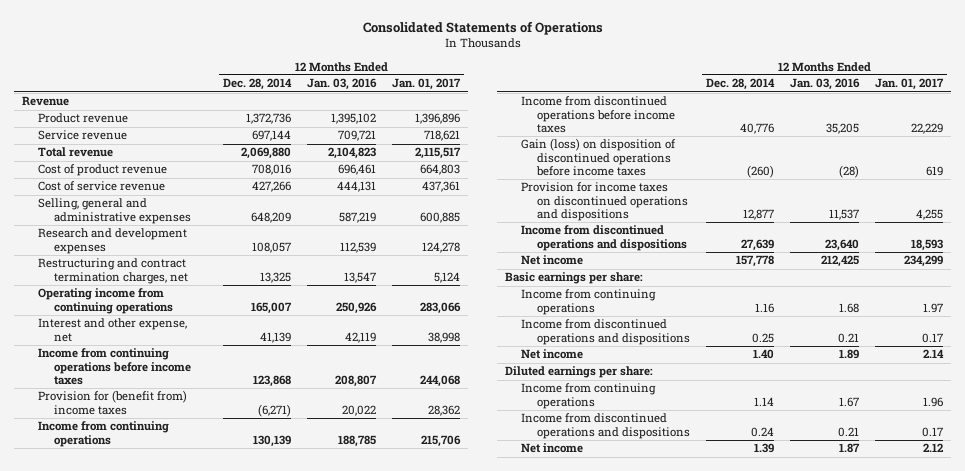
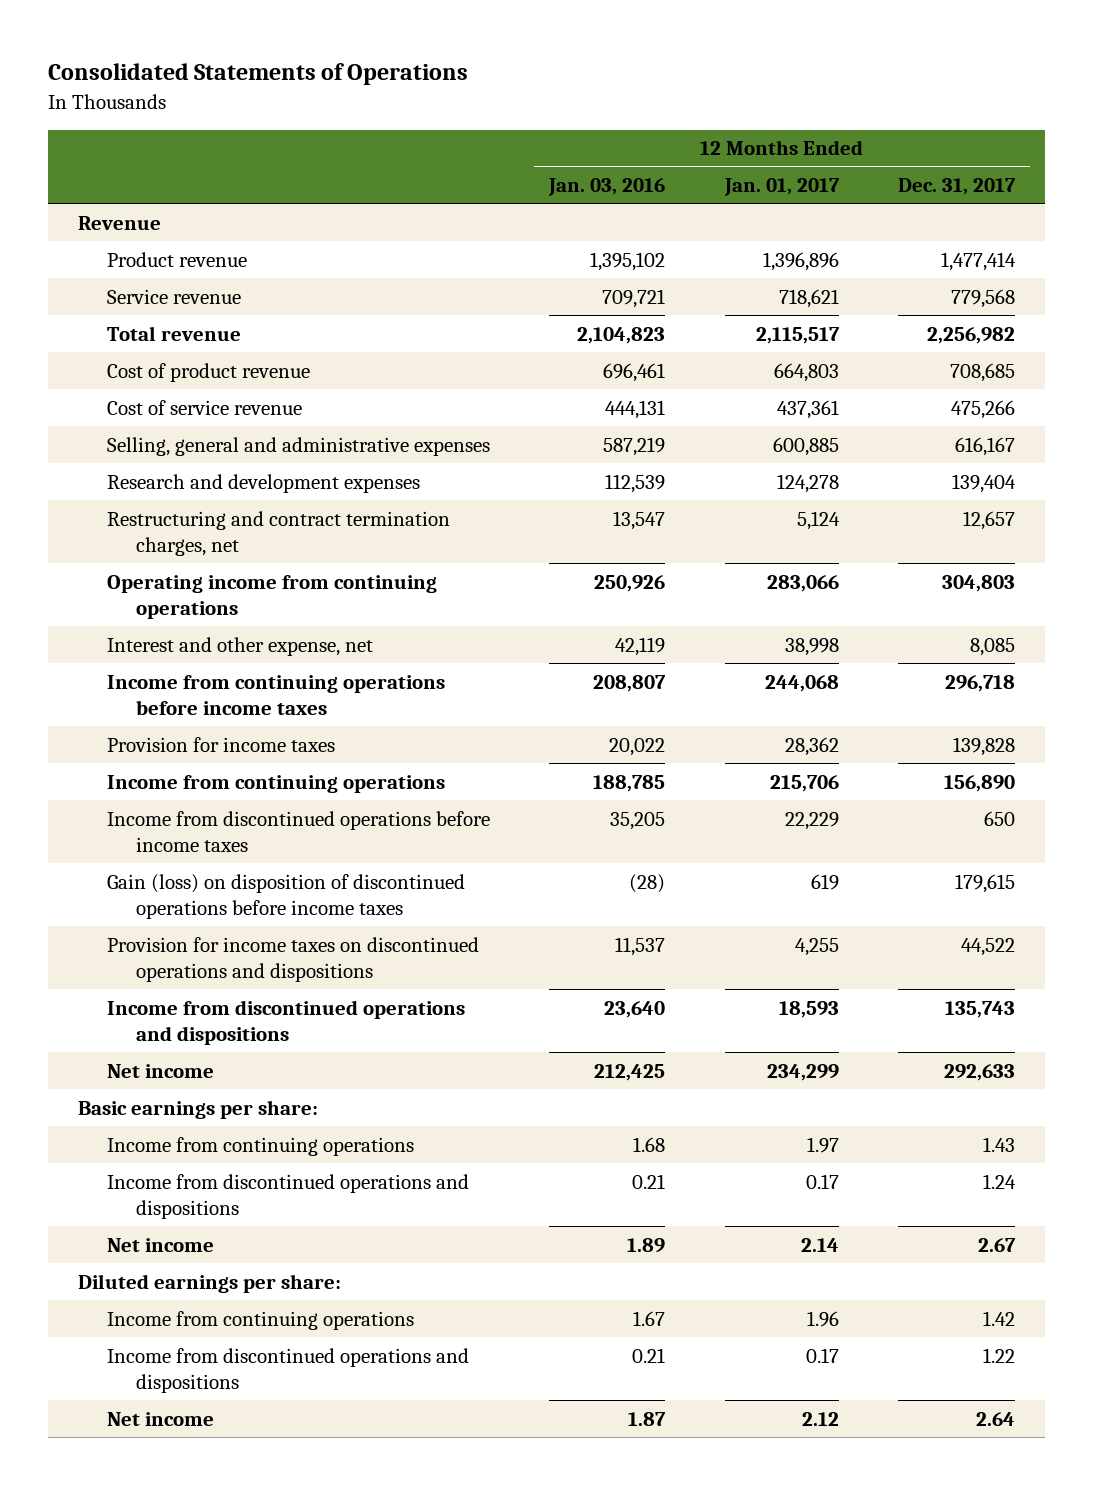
[222,78,292,91] Dec. 28, 2014 -> none
none -> [898,178,1017,196] Dec. 31, 2017
[37,390,187,415] Provision for (benefit from) income taxes -> [106,736,335,752] Provision for income taxes

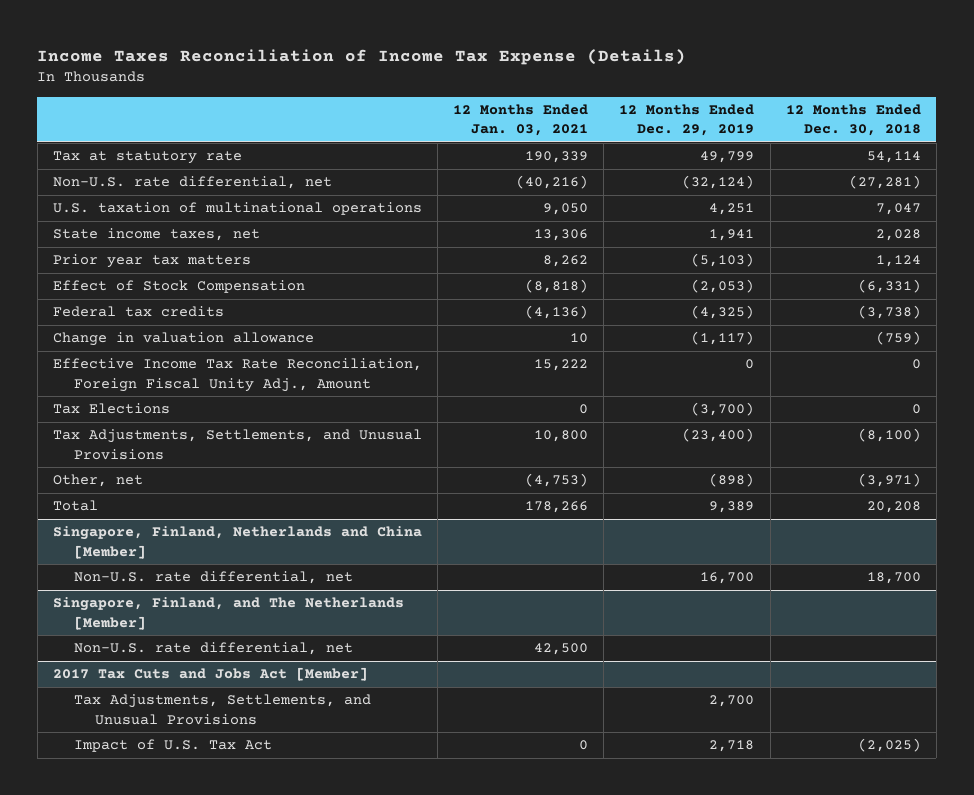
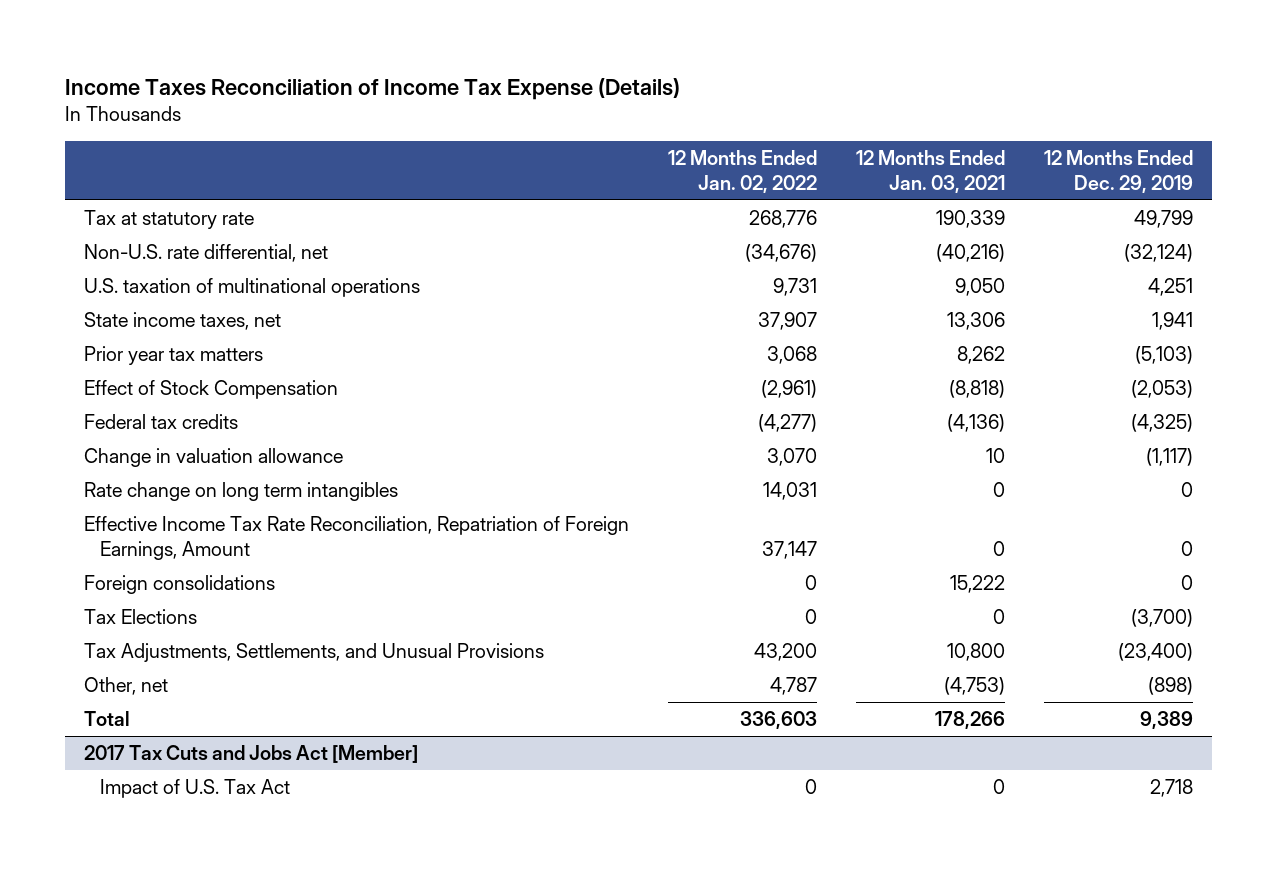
[785,104,921,137] 12 Months Ended Dec. 30, 2018 -> none
none -> [668,149,818,193] 12 Months Ended Jan. 02, 2022
none -> [84,482,399,502] Rate change on long term intangibles
none -> [84,516,630,561] Effective Income Tax Rate Reconciliation, Repatriation of Foreign Earnings, Amount
[52,358,422,392] Effective Income Tax Rate Reconciliation, Foreign Fiscal Unity Adj., Amount -> [84,575,276,595] Foreign consolidations
[52,526,422,559] Singapore, Finland, Netherlands and China [Member] -> none
[73,571,353,585] Non-U.S. rate differential, net -> none
[52,597,404,630] Singapore, Finland, and The Netherlands [Member] -> none
[73,642,353,656] Non-U.S. rate differential, net -> none
[73,694,371,725] Tax Adjustments, Settlements, and Unusual Provisions -> none

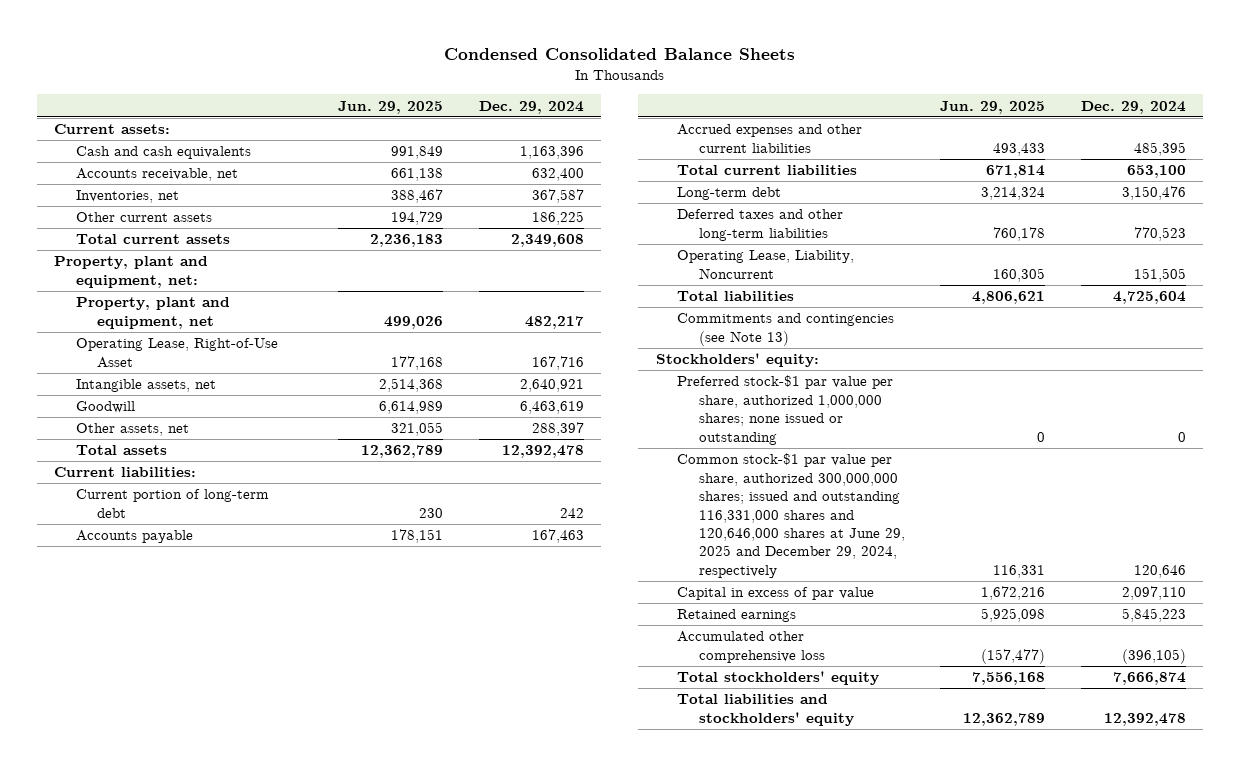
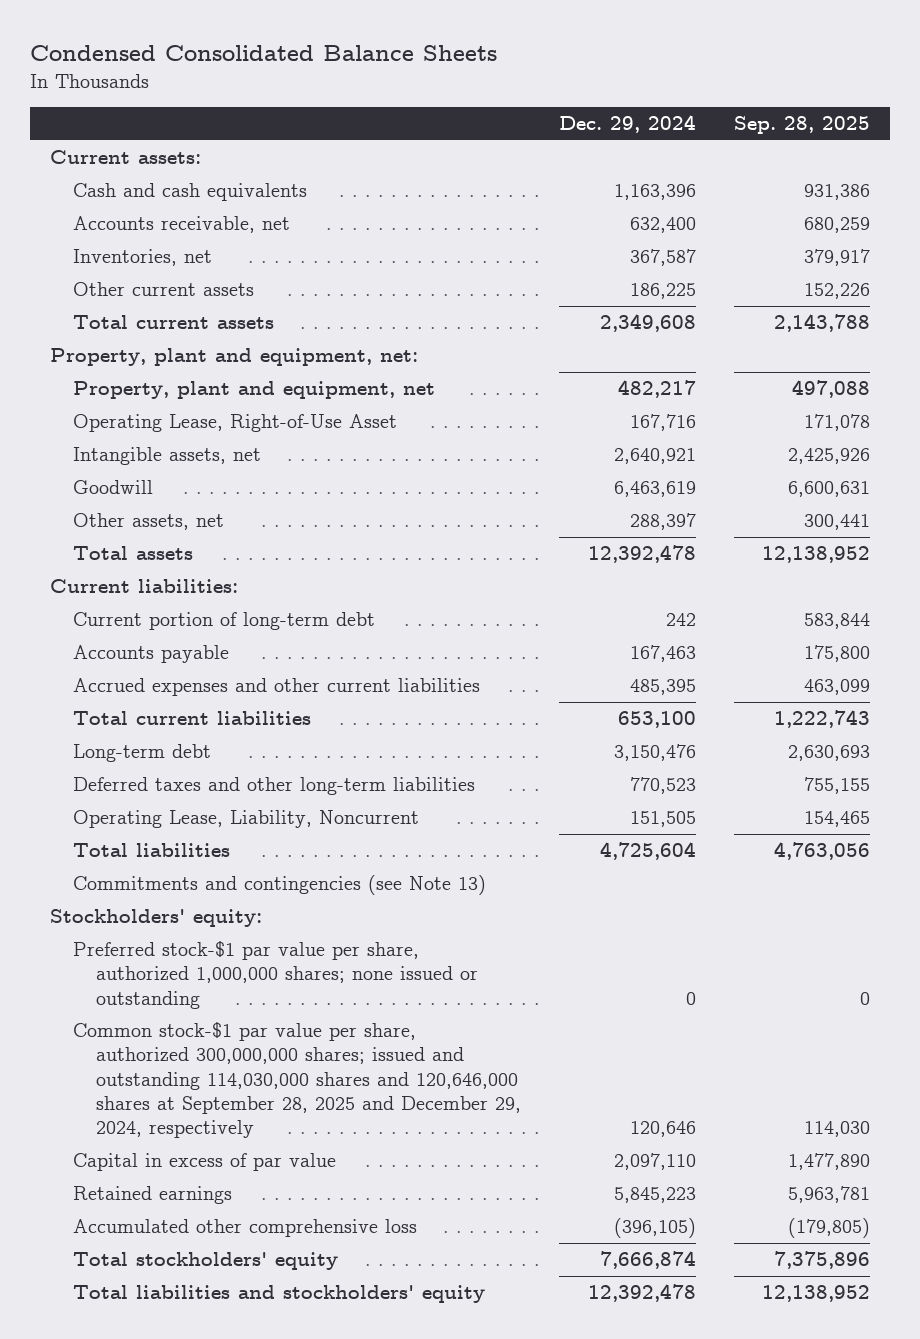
[338,100,444,114] Jun. 29, 2025 -> none
none -> [734,116,871,135] Sep. 28, 2025
[677,453,905,578] Common stock-$1 par value per share, authorized 300,000,000 shares; issued and outstanding 116,331,000 shares and 120,646,000 shares at June 29, 2025 and December 29, 2024, respectively -> [72,1022,521,1139] Common stock-$1 par value per share, authorized 300,000,000 shares; issued and outstanding 114,030,000 shares and 120,646,000 shares at September 28, 2025 and December 29, 2024, respectively

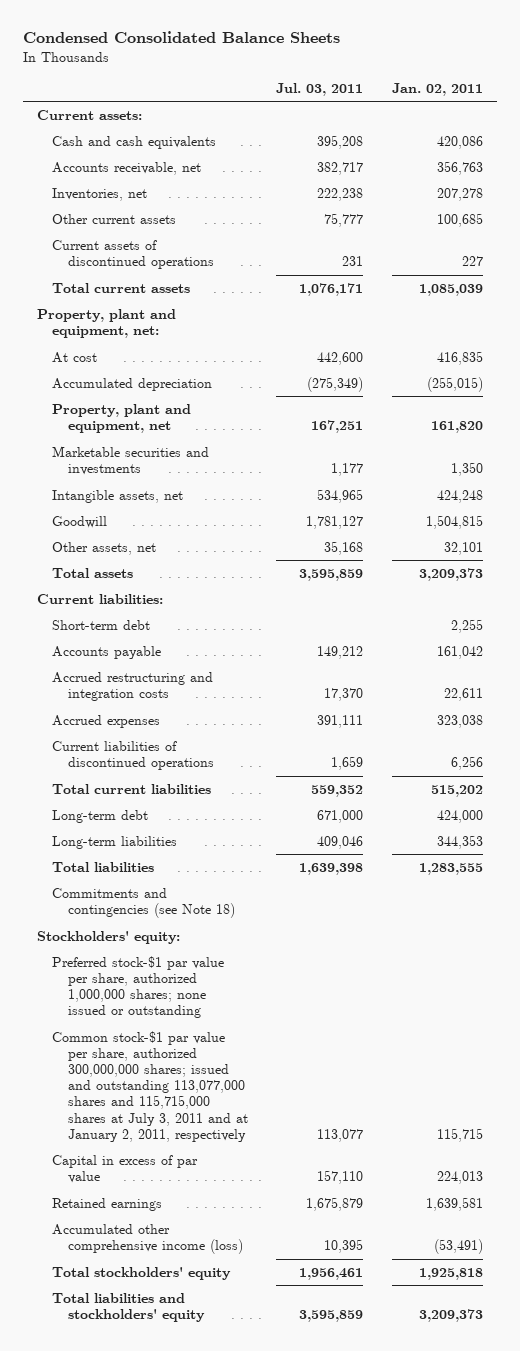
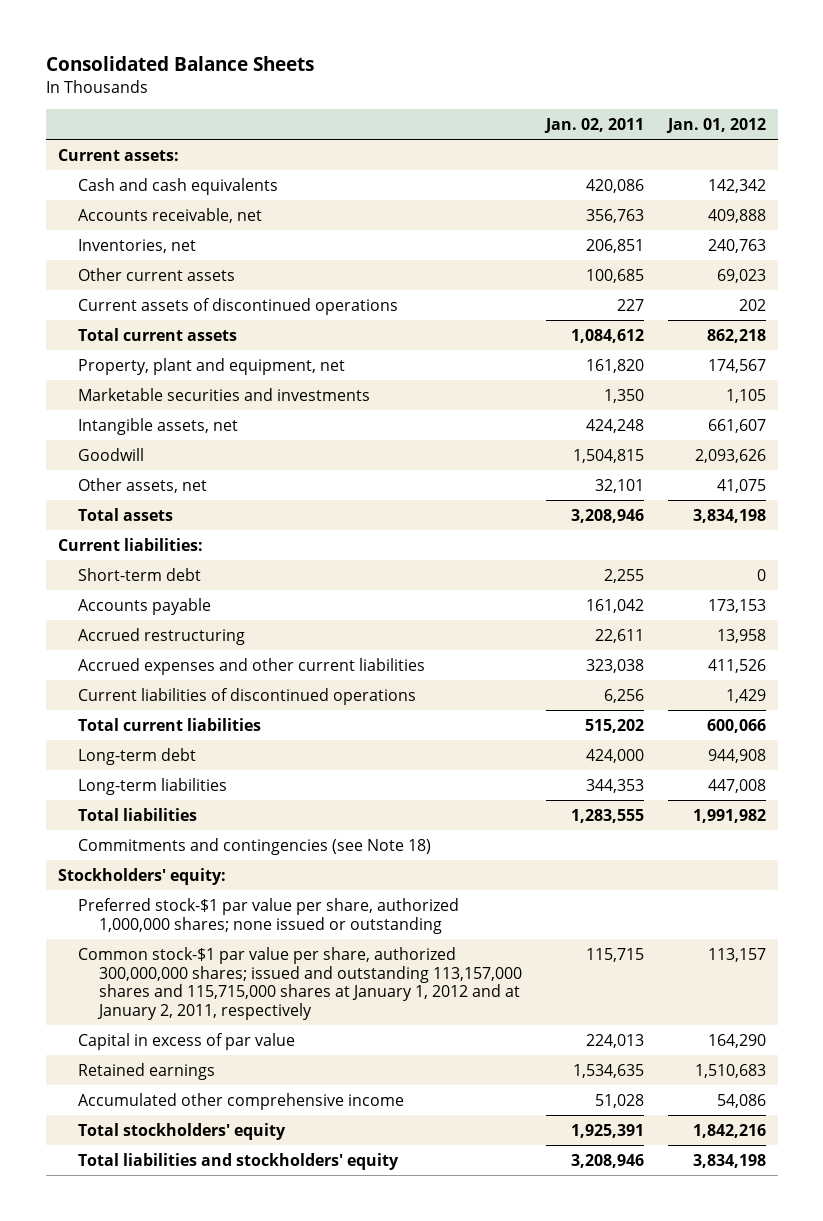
[22,31,340,44] Condensed Consolidated Balance Sheets -> [45,55,314,71] Consolidated Balance Sheets
[276,82,364,96] Jul. 03, 2011 -> none
none -> [665,117,766,133] Jan. 01, 2012
[436,187,483,201] 207,278 -> [585,238,644,253] 206,851
[36,308,176,339] Property, plant and equipment, net: -> none
[52,351,98,363] At cost -> none
[52,377,213,391] Accumulated depreciation -> none
[418,283,483,296] 1,085,039 -> [570,328,644,343] 1,084,612
[418,567,483,581] 3,209,373 -> [570,508,644,523] 3,208,946
[52,671,214,702] Accrued restructuring and integration costs -> [78,627,246,645] Accrued restructuring
[52,714,161,728] Accrued expenses -> [78,657,426,675] Accrued expenses and other current liabilities
[52,1030,248,1142] Common stock-$1 par value per share, authorized 300,000,000 shares; issued and outstanding 113,077,000 shares and 115,715,000 shares at July 3, 2011 and at January 2, 2011, respectively -> [78,946,522,1020] Common stock-$1 par value per share, authorized 300,000,000 shares; issued and outstanding 113,157,000 shares and 115,715,000 shares at January 1, 2012 and at January 2, 2011, respectively
[425,1196,483,1211] 1,639,581 -> [572,1063,644,1078] 1,534,635
[52,1223,243,1255] Accumulated other comprehensive income (loss) -> [78,1092,405,1110] Accumulated other comprehensive income
[433,1239,483,1255] (53,491) -> [594,1093,644,1108] 51,028
[418,1267,483,1280] 1,925,818 -> [570,1123,644,1138] 1,925,391
[418,1309,483,1323] 3,209,373 -> [570,1153,644,1168] 3,208,946

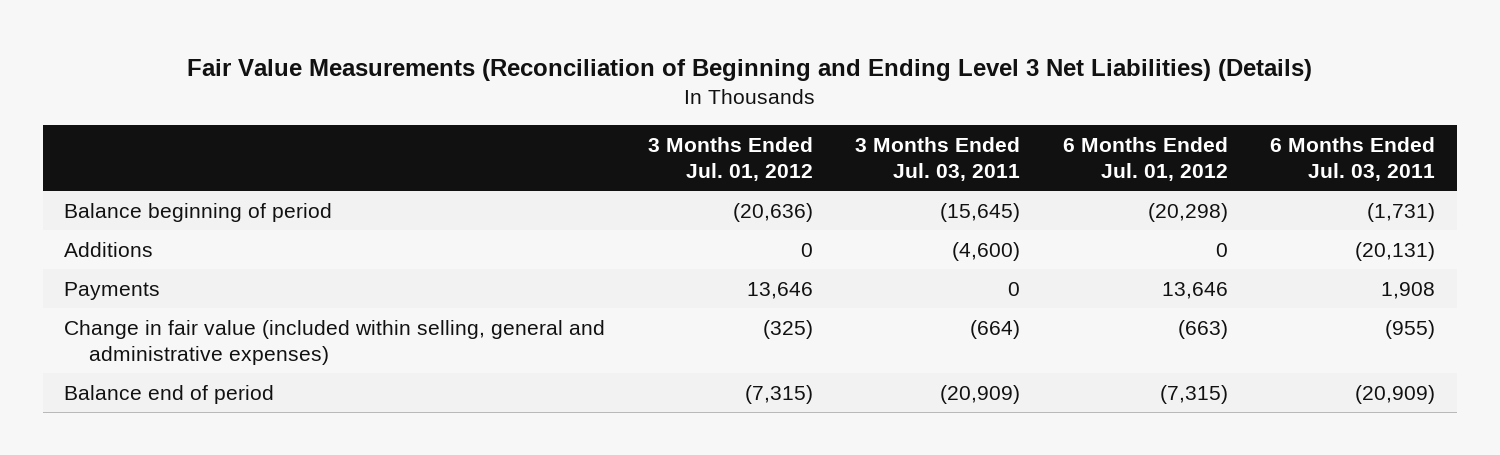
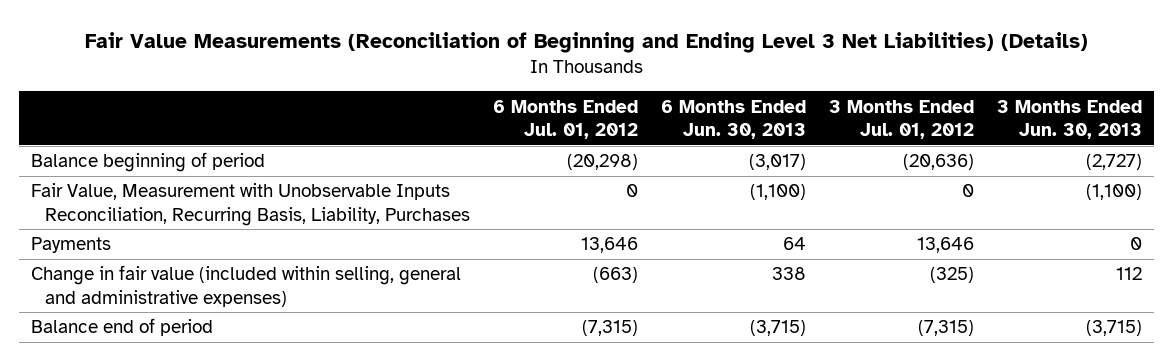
[855,136,1021,181] 3 Months Ended Jul. 03, 2011 -> none
[1270,136,1436,181] 6 Months Ended Jul. 03, 2011 -> none
none -> [660,99,806,140] 6 Months Ended Jun. 30, 2013
none -> [997,99,1143,140] 3 Months Ended Jun. 30, 2013
[64,241,154,257] Additions -> [31,183,470,226] Fair Value, Measurement with Unobservable Inputs Reconciliation, Recurring Basis, Liability, Purchases

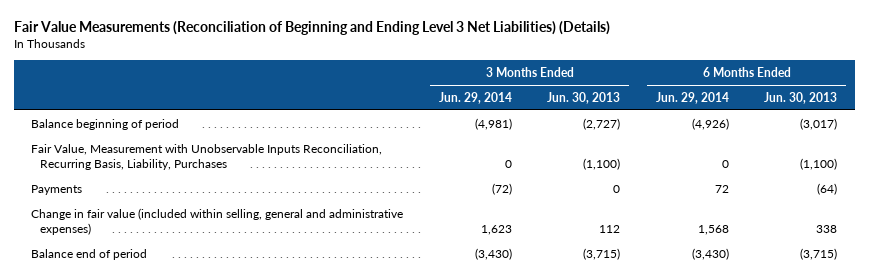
[492,99,638,140] 6 Months Ended Jul. 01, 2012 -> none
[829,99,975,140] 3 Months Ended Jul. 01, 2012 -> none
none -> [438,91,512,104] Jun. 29, 2014
none -> [655,91,729,104] Jun. 29, 2014
[782,237,806,251] 64 -> [817,182,838,195] (64)

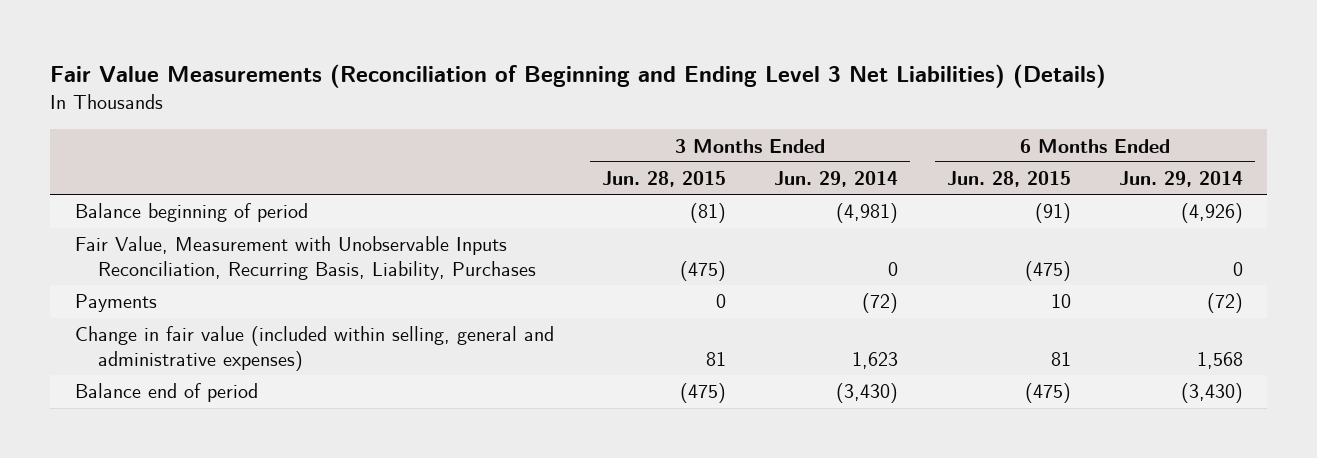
[547,91,621,104] Jun. 30, 2013 -> none
[764,91,838,104] Jun. 30, 2013 -> none
none -> [601,171,726,188] Jun. 28, 2015
none -> [946,171,1071,188] Jun. 28, 2015
[714,184,729,193] 72 -> [1206,293,1243,314] (72)

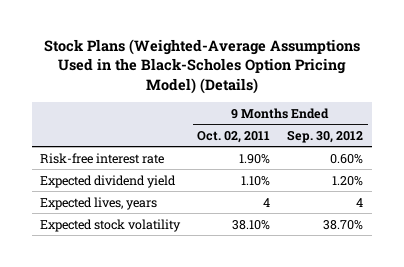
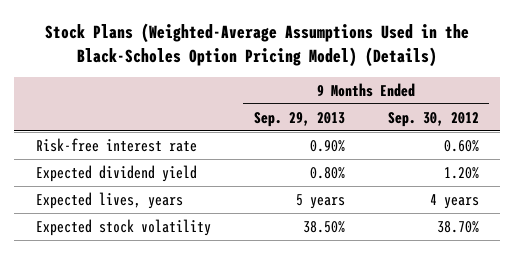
[197,130,271,143] Oct. 02, 2011 -> none
none -> [253,111,345,127] Sep. 29, 2013
[356,197,364,207] 4 -> [429,193,479,209] 4 years

